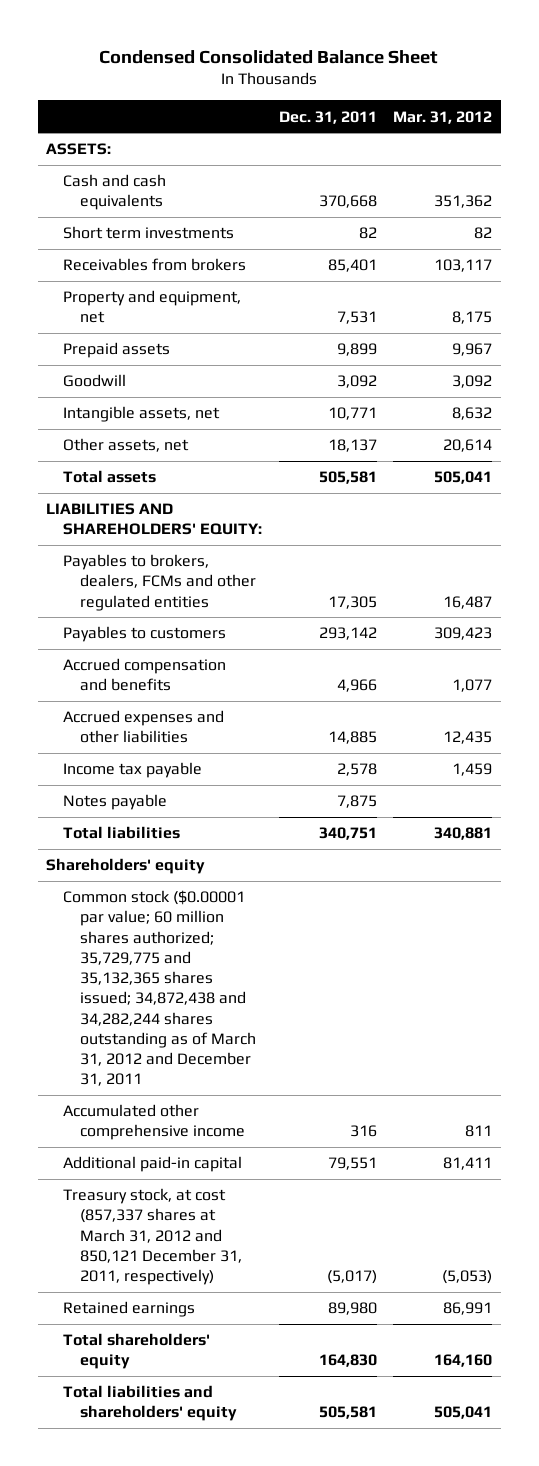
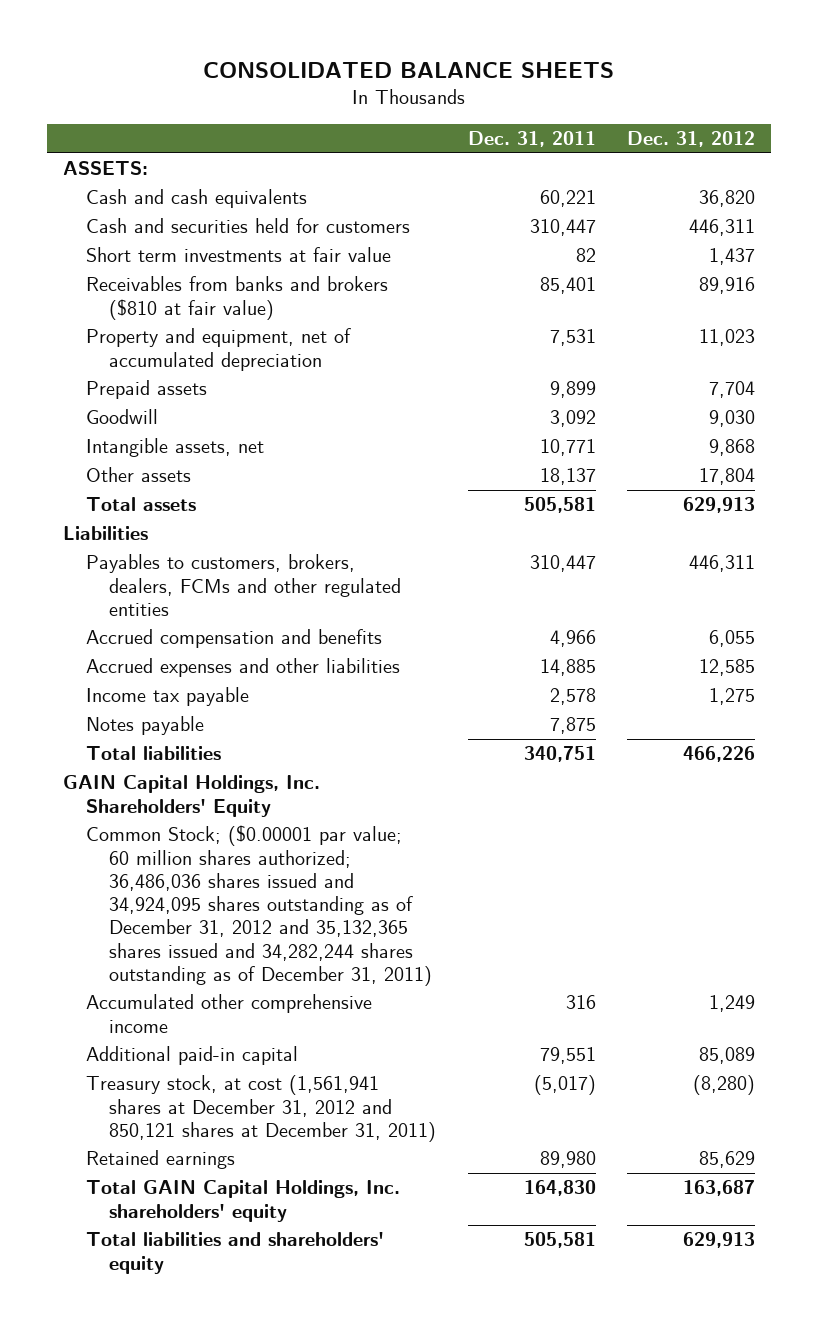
[99,49,439,64] Condensed Consolidated Balance Sheet -> [203,61,615,78] CONSOLIDATED BALANCE SHEETS
[393,110,493,124] Mar. 31, 2012 -> none
none -> [627,130,756,147] Dec. 31, 2012
[318,195,377,209] 370,668 -> [539,190,596,208] 60,221
none -> [86,218,411,234] Cash and securities held for customers
[63,226,235,240] Short term investments -> [86,247,392,263] Short term investments at fair value
[63,258,247,272] Receivables from brokers -> [86,276,389,320] Receivables from banks and brokers ($810 at fair value)
[63,290,242,324] Property and equipment, net -> [86,328,352,371] Property and equipment, net of accumulated depreciation
[63,438,190,453] Other assets, net -> [86,467,192,483] Other assets
[46,503,263,536] LIABILITIES AND SHAREHOLDERS' EQUITY: -> none
[63,626,227,643] Payables to customers -> none
none -> [62,526,148,541] Liabilities
[63,554,256,611] Payables to brokers, dealers, FCMs and other regulated entities -> [86,554,402,616] Payables to customers, brokers, dealers, FCMs and other regulated entities
[327,595,377,609] 17,305 -> [529,555,596,573] 310,447
[46,858,206,875] Shareholders' equity -> [62,775,320,817] GAIN Capital Holdings, Inc. Shareholders' Equity
[63,890,256,1087] Common stock ($0.00001 par value; 60 million shares authorized; 35,729,775 and 35,132,365 shares issued; 34,872,438 and 34,282,244 shares outstanding as of March 31, 2012 and December 31, 2011 -> [86,825,433,986] Common Stock; ($0.00001 par value; 60 million shares authorized; 36,486,036 shares issued and 34,924,095 shares outstanding as of December 31, 2012 and 35,132,365 shares issued and 34,282,244 shares outstanding as of December 31, 2011)
[63,1188,242,1286] Treasury stock, at cost (857,337 shares at March 31, 2012 and 850,121 December 31, 2011, respectively) -> [86,1075,437,1142] Treasury stock, at cost (1,561,941 shares at December 31, 2012 and 850,121 shares at December 31, 2011)
[63,1333,211,1370] Total shareholders' equity -> [86,1180,401,1222] Total GAIN Capital Holdings, Inc. shareholders' equity

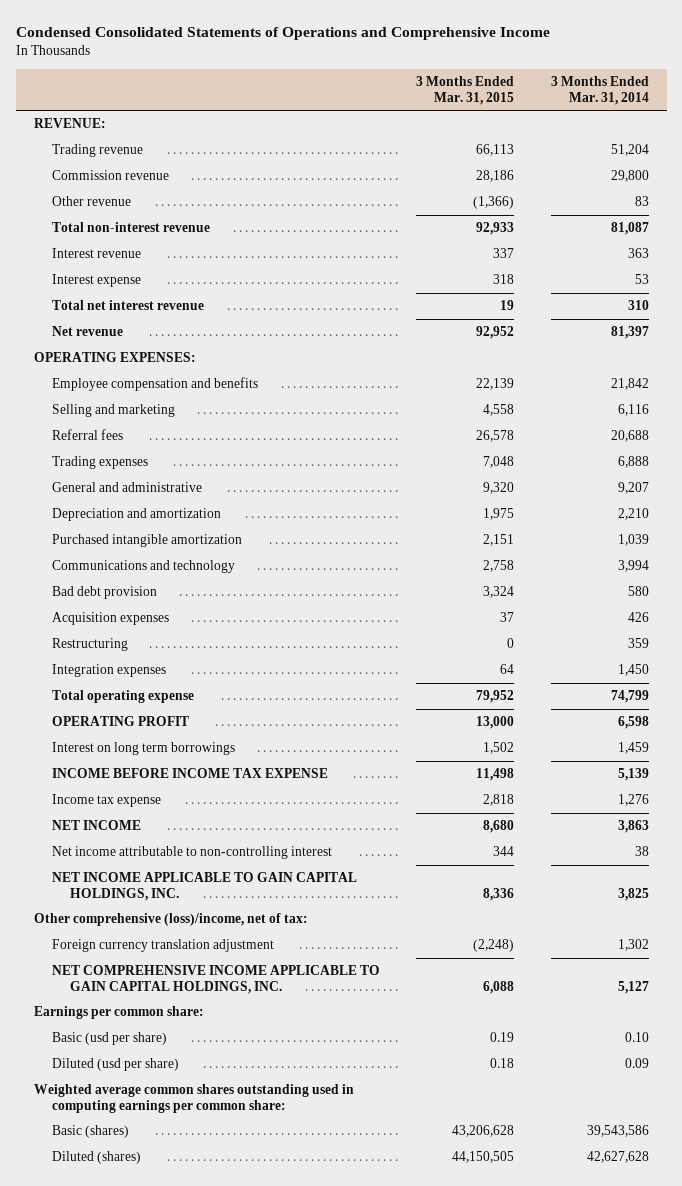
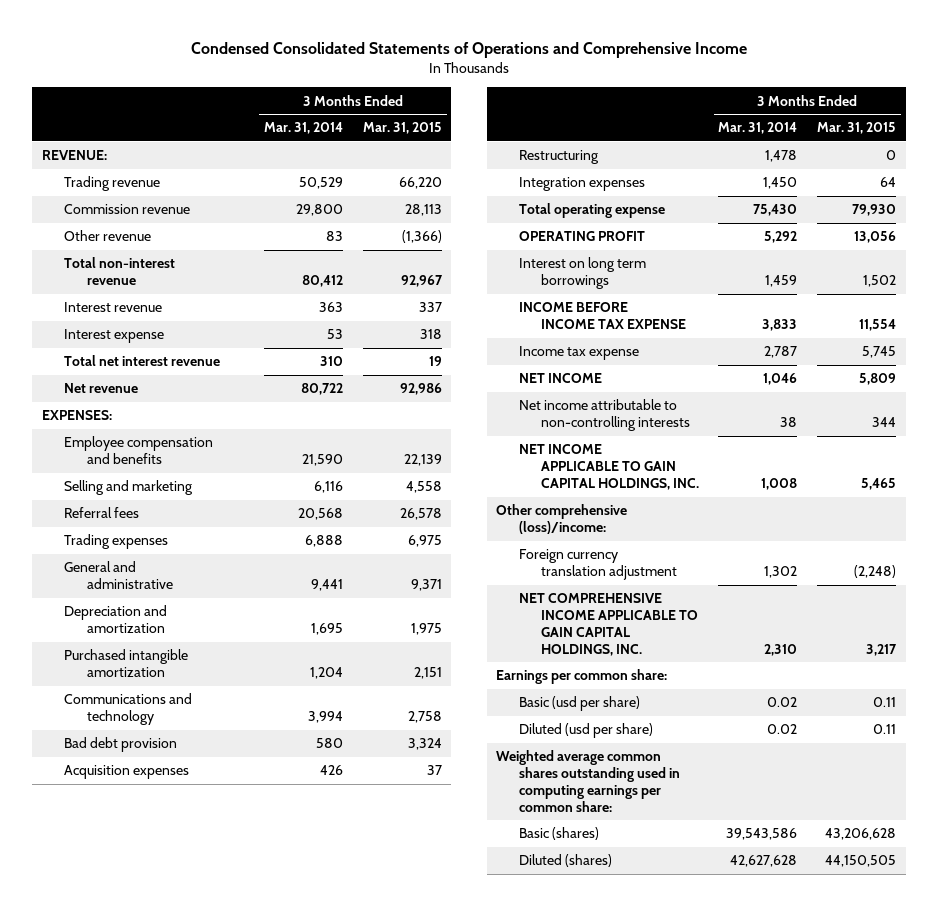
[476,144,515,157] 66,113 -> [398,177,442,190] 66,220
[610,144,649,157] 51,204 -> [299,177,344,190] 50,529
[476,170,515,183] 28,186 -> [404,204,442,217] 28,113
[476,222,515,236] 92,933 -> [400,275,443,288] 92,967
[610,222,649,236] 81,087 -> [302,275,344,288] 80,412
[476,326,515,340] 92,952 -> [399,383,442,396] 92,986
[610,326,649,340] 81,397 -> [301,383,344,396] 80,722
[33,352,196,363] OPERATING EXPENSES: -> [42,410,113,421] EXPENSES:
[610,378,649,391] 21,842 -> [302,454,344,467] 21,590
[610,430,649,443] 20,688 -> [298,508,344,521] 20,568
[483,456,515,469] 7,048 -> [407,535,442,548] 6,975
[483,482,515,495] 9,320 -> [410,579,442,592] 9,371
[617,482,649,495] 9,207 -> [311,579,344,592] 9,441
[617,508,649,521] 2,210 -> [311,623,344,636] 1,695
[617,534,649,547] 1,039 -> [310,667,344,680] 1,204
[627,638,649,649] 359 -> [765,150,798,163] 1,478
[476,690,515,704] 79,952 -> [851,204,896,217] 79,930
[610,690,649,704] 74,799 -> [753,204,798,217] 75,430
[476,716,515,730] 13,000 -> [853,231,896,244] 13,056
[617,716,649,730] 6,598 -> [764,231,798,244] 5,292
[476,768,515,782] 11,498 -> [858,319,896,332] 11,554
[617,768,649,782] 5,139 -> [762,319,798,332] 3,833
[483,794,515,807] 2,818 -> [861,346,896,359] 5,745
[617,794,649,807] 1,276 -> [764,346,798,359] 2,787
[483,820,515,834] 8,680 -> [858,373,896,386] 5,809
[617,820,649,834] 3,863 -> [763,373,798,386] 1,046
[51,846,332,860] Net income attributable to non-controlling interest -> [518,399,690,432] Net income attributable to non-controlling interests
[483,888,515,902] 8,336 -> [860,478,896,491] 5,465
[617,888,649,902] 3,825 -> [761,478,798,491] 1,008
[33,913,308,927] Other comprehensive (loss)/income, net of tax: -> [496,504,628,535] Other comprehensive (loss)/income:
[483,981,515,995] 6,088 -> [865,644,897,657] 3,217
[617,981,649,995] 5,127 -> [764,644,798,657] 2,310
[490,1032,515,1043] 0.19 -> [872,697,896,708] 0.11
[624,1032,649,1043] 0.10 -> [767,697,798,708] 0.02
[490,1058,515,1069] 0.18 -> [872,724,896,735] 0.11
[624,1058,649,1069] 0.09 -> [767,724,798,735] 0.02

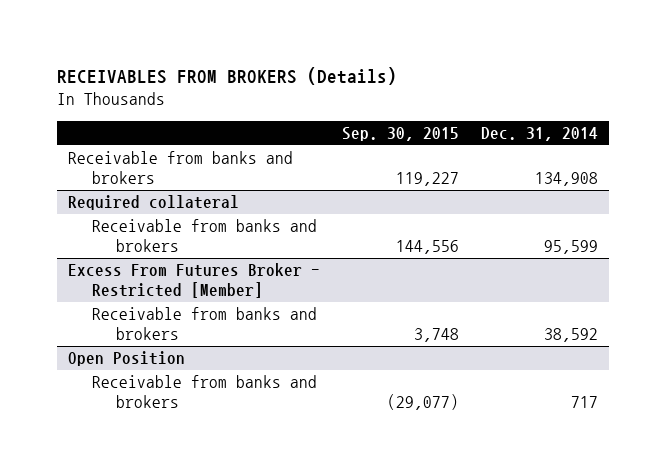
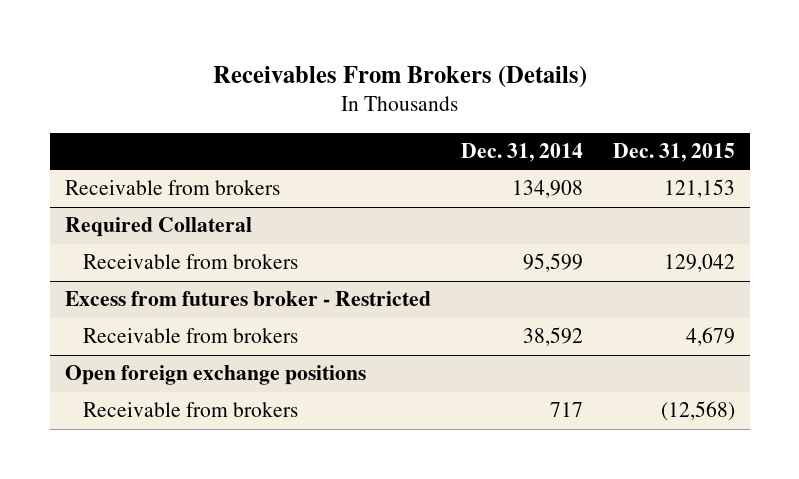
[56,67,397,86] RECEIVABLES FROM BROKERS (Details) -> [212,65,587,88] Receivables From Brokers (Details)
[342,126,460,141] Sep. 30, 2015 -> none
none -> [612,143,735,163] Dec. 31, 2015
[67,151,293,185] Receivable from banks and brokers -> [64,180,280,196] Receivable from brokers
[67,195,239,211] Required collateral -> [64,217,252,238] Required Collateral
[92,219,318,253] Receivable from banks and brokers -> [82,254,298,270] Receivable from brokers
[67,263,320,299] Excess From Futures Broker - Restricted [Member] -> [64,291,431,307] Excess from futures broker - Restricted
[92,307,318,341] Receivable from banks and brokers -> [82,328,298,344] Receivable from brokers
[67,351,185,367] Open Position -> [64,365,366,386] Open foreign exchange positions
[92,375,318,409] Receivable from banks and brokers -> [82,402,298,418] Receivable from brokers

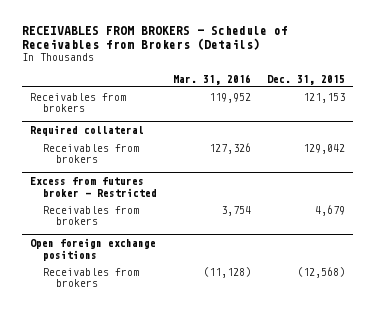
[212,65,587,88] Receivables From Brokers (Details) -> [21,26,288,51] RECEIVABLES FROM BROKERS - Schedule of Receivables from Brokers (Details)
[460,143,583,163] Dec. 31, 2014 -> none
none -> [173,73,252,85] Mar. 31, 2016
[64,180,280,196] Receivable from brokers -> [29,92,126,113] Receivables from brokers
[64,217,252,238] Required Collateral -> [29,125,144,137] Required collateral
[82,254,298,270] Receivable from brokers -> [42,143,139,164] Receivables from brokers
[82,328,298,344] Receivable from brokers -> [42,205,139,226] Receivables from brokers
[82,402,298,418] Receivable from brokers -> [42,267,139,288] Receivables from brokers

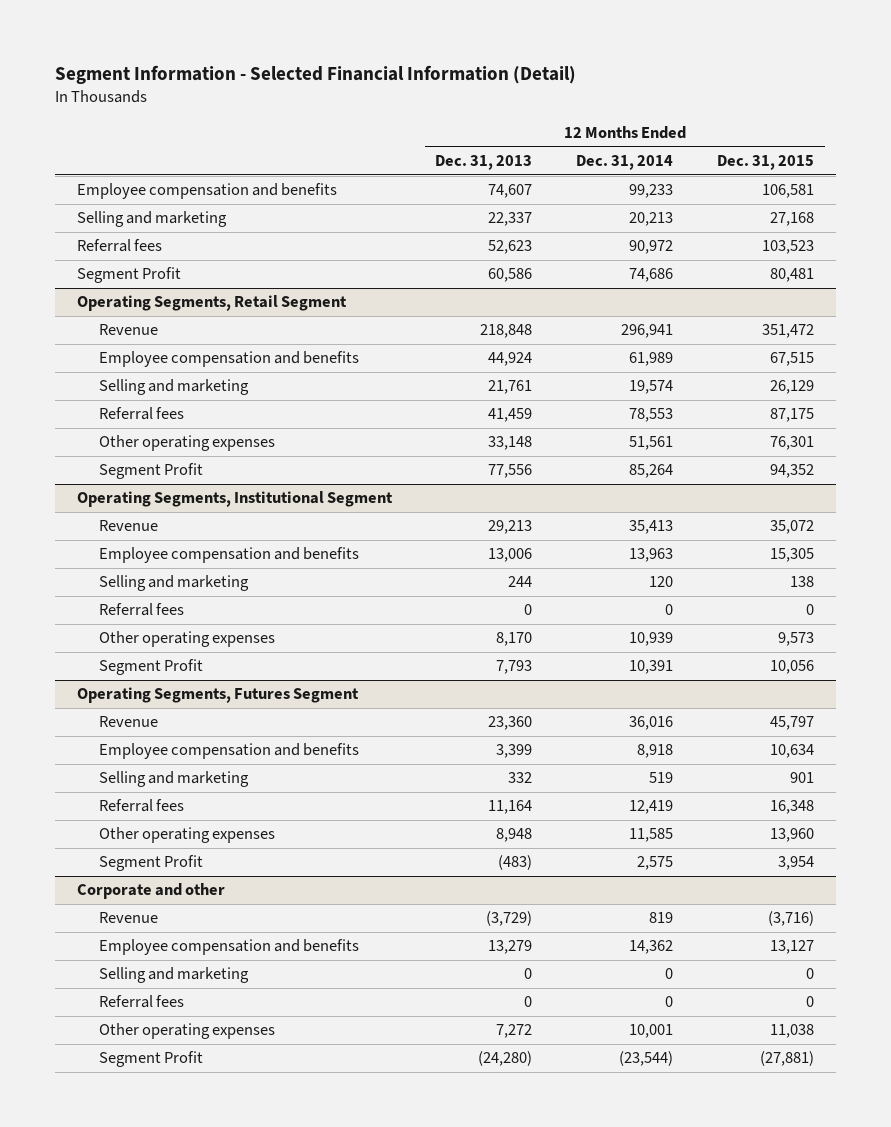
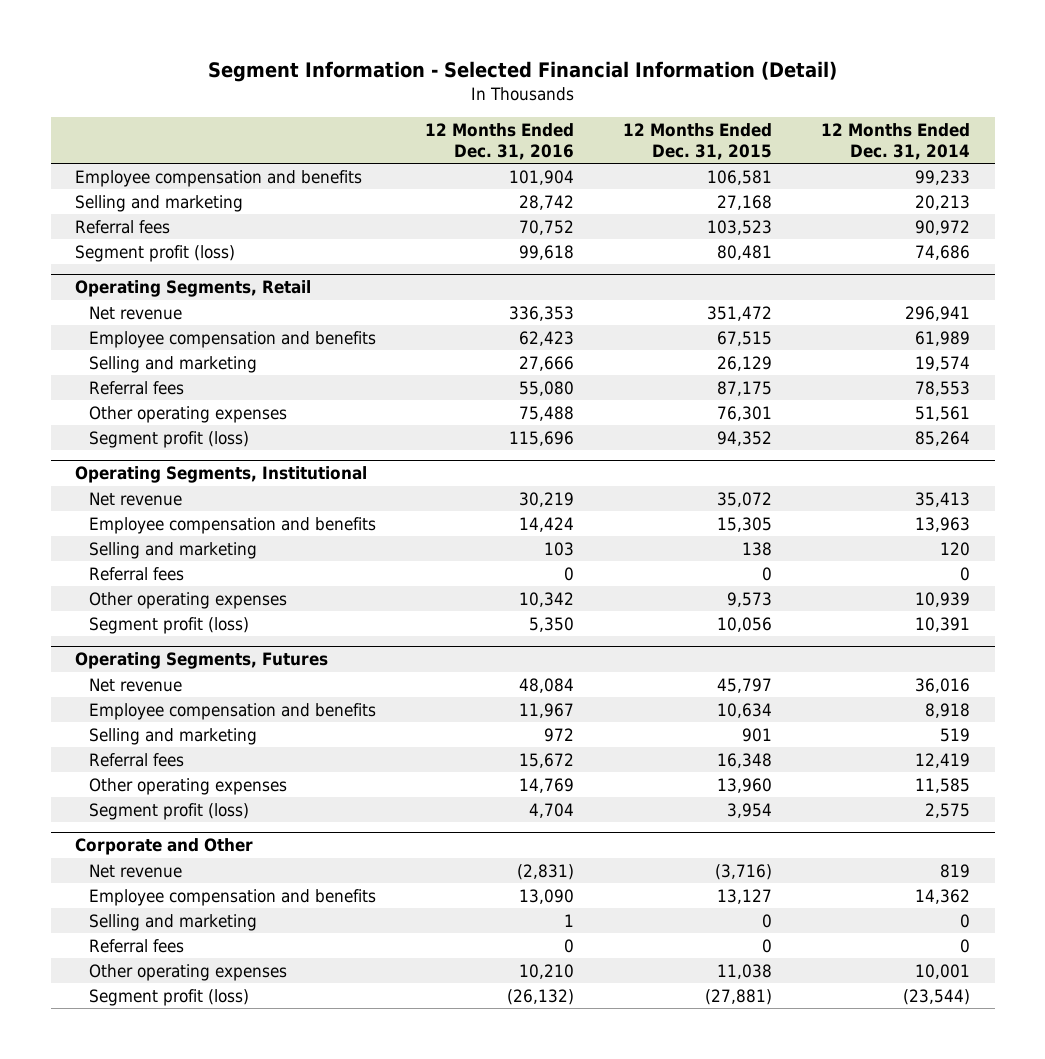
[435,155,533,171] Dec. 31, 2013 -> none
none -> [424,123,574,160] 12 Months Ended Dec. 31, 2016
[76,267,181,284] Segment Profit -> [75,244,236,262] Segment profit (loss)
[76,295,347,312] Operating Segments, Retail Segment -> [75,280,312,298] Operating Segments, Retail
[98,324,158,336] Revenue -> [88,305,182,320] Net revenue
[98,463,203,480] Segment Profit -> [88,430,249,448] Segment profit (loss)
[76,491,393,508] Operating Segments, Institutional Segment -> [75,466,368,484] Operating Segments, Institutional
[98,520,158,532] Revenue -> [88,491,182,506] Net revenue
[98,659,203,676] Segment Profit -> [88,616,249,634] Segment profit (loss)
[76,687,359,704] Operating Segments, Futures Segment -> [75,652,329,670] Operating Segments, Futures
[98,716,158,728] Revenue -> [88,677,182,692] Net revenue
[98,855,203,872] Segment Profit -> [88,802,249,820] Segment profit (loss)
[76,883,225,900] Corporate and other -> [75,838,254,856] Corporate and Other
[98,912,158,924] Revenue -> [88,863,182,878] Net revenue
[98,1051,203,1068] Segment Profit -> [88,988,249,1006] Segment profit (loss)

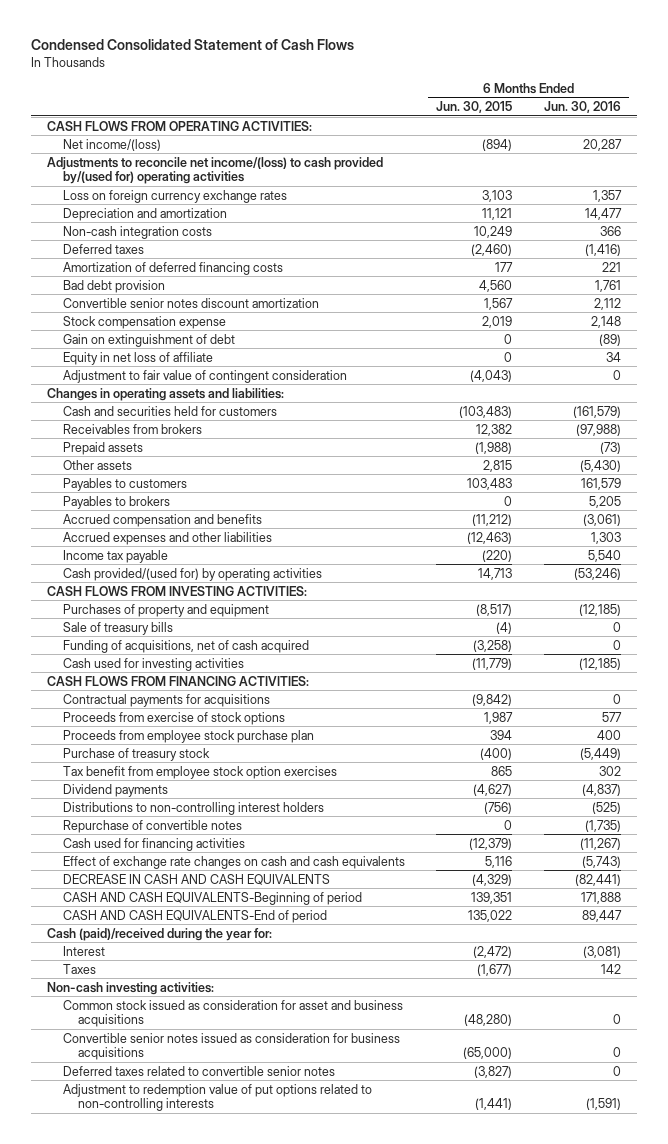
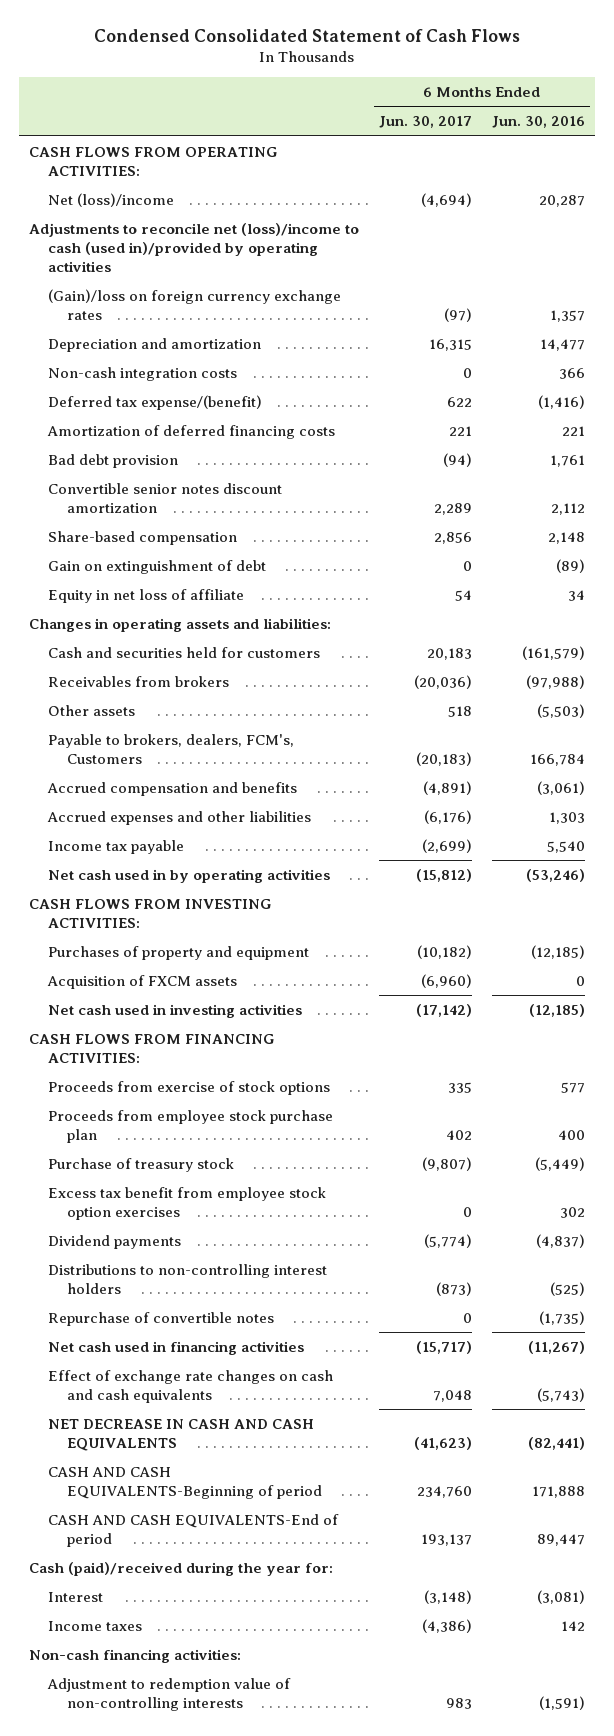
[436,101,513,114] Jun. 30, 2015 -> none
none -> [378,116,472,129] Jun. 30, 2017
[62,138,161,151] Net income/(loss) -> [47,192,174,207] Net (loss)/income
[47,156,384,185] Adjustments to reconcile net income/(loss) to cash provided by/(used for) operating activities -> [28,222,359,272] Adjustments to reconcile net (loss)/income to cash (used in)/provided by operating activities
[62,189,287,203] Loss on foreign currency exchange rates -> [47,288,341,320] (Gain)/loss on foreign currency exchange rates
[62,243,144,254] Deferred taxes -> [47,394,262,410] Deferred tax expense/(benefit)
[62,315,226,329] Stock compensation expense -> [47,530,237,545] Share-based compensation
[62,369,347,383] Adjustment to fair value of contingent consideration -> none
[62,441,143,455] Prepaid assets -> none
[62,495,170,509] Payables to brokers -> none
[580,459,622,472] (5,430) -> [537,703,586,718] (5,503)
[62,477,187,491] Payables to customers -> [47,733,294,764] Payable to brokers, dealers, FCM's, Customers
[581,477,622,490] 161,579 -> [530,753,586,766] 166,784
[62,567,322,581] Cash provided/(used for) by operating activities -> [47,868,330,883] Net cash used in by operating activities
[62,621,173,635] Sale of treasury bills -> none
[62,639,309,653] Funding of acquisitions, net of cash acquired -> none
none -> [46,974,237,989] Acquisition of FXCM assets
[62,657,244,671] Cash used for investing activities -> [47,1003,302,1018] Net cash used in investing activities
[62,693,270,707] Contractual payments for acquisitions -> none
[62,765,337,779] Tax benefit from employee stock option exercises -> [47,1186,326,1220] Excess tax benefit from employee stock option exercises
[62,837,245,851] Cash used for financing activities -> [47,1340,304,1355] Net cash used in financing activities
[62,873,330,885] DECREASE IN CASH AND CASH EQUIVALENTS -> [47,1418,314,1451] NET DECREASE IN CASH AND CASH EQUIVALENTS
[62,999,403,1028] Common stock issued as consideration for asset and business acquisitions -> none
[62,1032,400,1061] Convertible senior notes issued as consideration for business acquisitions -> none
[62,1065,335,1076] Deferred taxes related to convertible senior notes -> none
[62,963,96,974] Taxes -> [47,1620,142,1631] Income taxes
[47,981,215,995] Non-cash investing activities: -> [28,1648,241,1663] Non-cash financing activities:
[62,1083,372,1112] Adjustment to redemption value of put options related to non-controlling interests -> [46,1677,291,1711] Adjustment to redemption value of non-controlling interests

